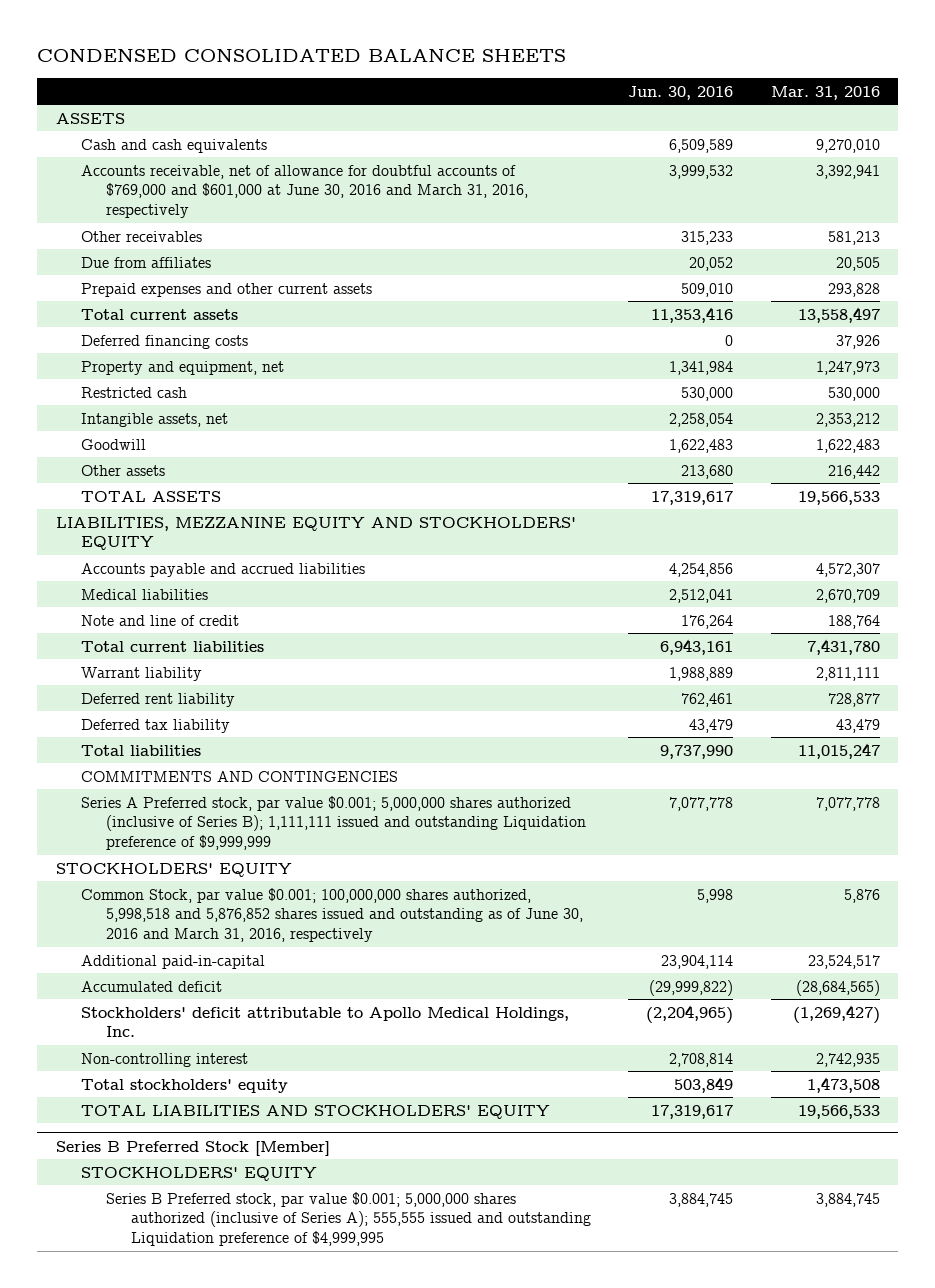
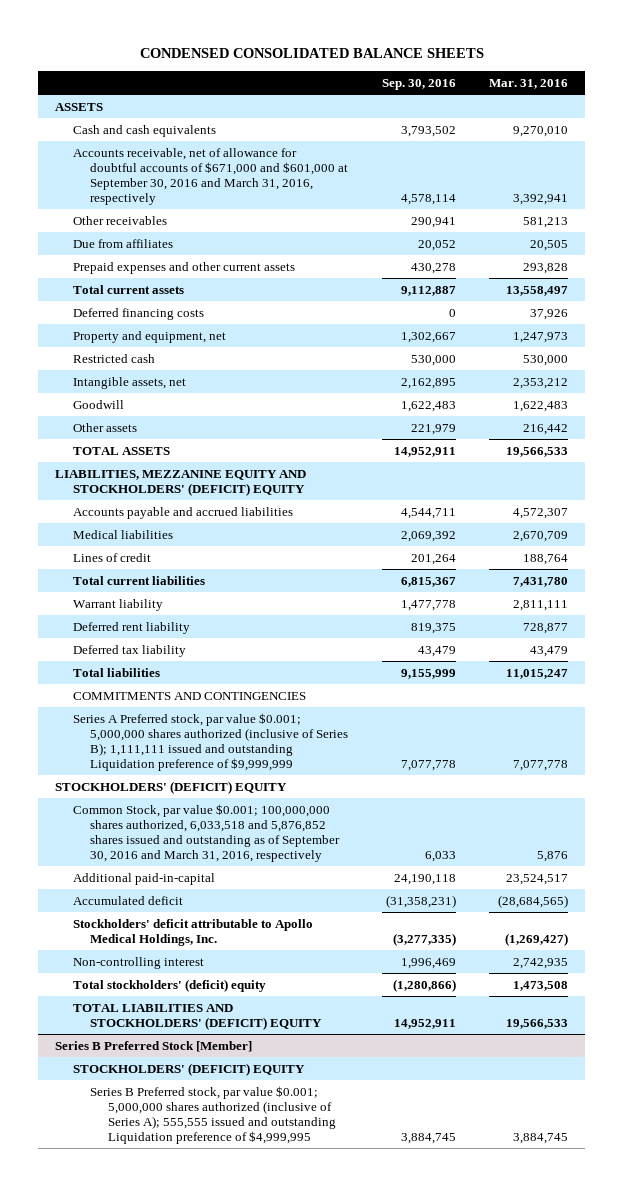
[628,85,734,100] Jun. 30, 2016 -> none
none -> [381,78,456,90] Sep. 30, 2016
[80,164,528,219] Accounts receivable, net of allowance for doubtful accounts of $769,000 and $601,000 at June 30, 2016 and March 31, 2016, respectively -> [72,147,349,205] Accounts receivable, net of allowance for doubtful accounts of $671,000 and $601,000 at September 30, 2016 and March 31, 2016, respectively
[55,516,576,551] LIABILITIES, MEZZANINE EQUITY AND STOCKHOLDERS' EQUITY -> [55,469,307,496] LIABILITIES, MEZZANINE EQUITY AND STOCKHOLDERS' (DEFICIT) EQUITY
[80,614,239,626] Note and line of credit -> [72,552,151,562] Lines of credit
[55,862,292,877] STOCKHOLDERS' EQUITY -> [55,780,288,794] STOCKHOLDERS' (DEFICIT) EQUITY
[80,887,583,943] Common Stock, par value $0.001; 100,000,000 shares authorized, 5,998,518 and 5,876,852 shares issued and outstanding as of June 30, 2016 and March 31, 2016, respectively -> [72,803,341,862] Common Stock, par value $0.001; 100,000,000 shares authorized, 6,033,518 and 5,876,852 shares issued and outstanding as of September 30, 2016 and March 31, 2016, respectively
[80,1078,288,1093] Total stockholders' equity -> [72,978,266,992] Total stockholders' (deficit) equity
[80,1104,550,1119] TOTAL LIABILITIES AND STOCKHOLDERS' EQUITY -> [72,1003,323,1030] TOTAL LIABILITIES AND STOCKHOLDERS' (DEFICIT) EQUITY
[80,1166,317,1181] STOCKHOLDERS' EQUITY -> [72,1062,305,1076] STOCKHOLDERS' (DEFICIT) EQUITY

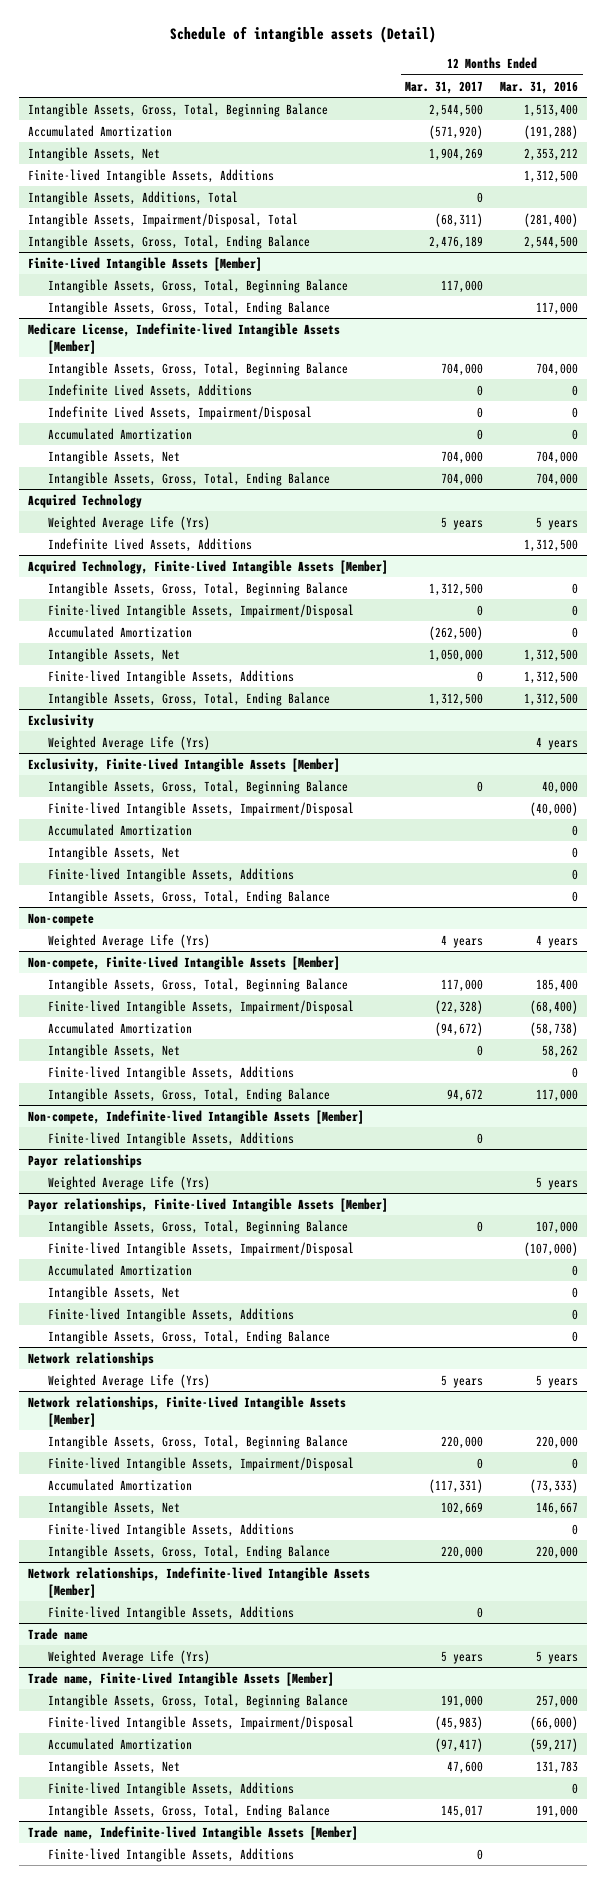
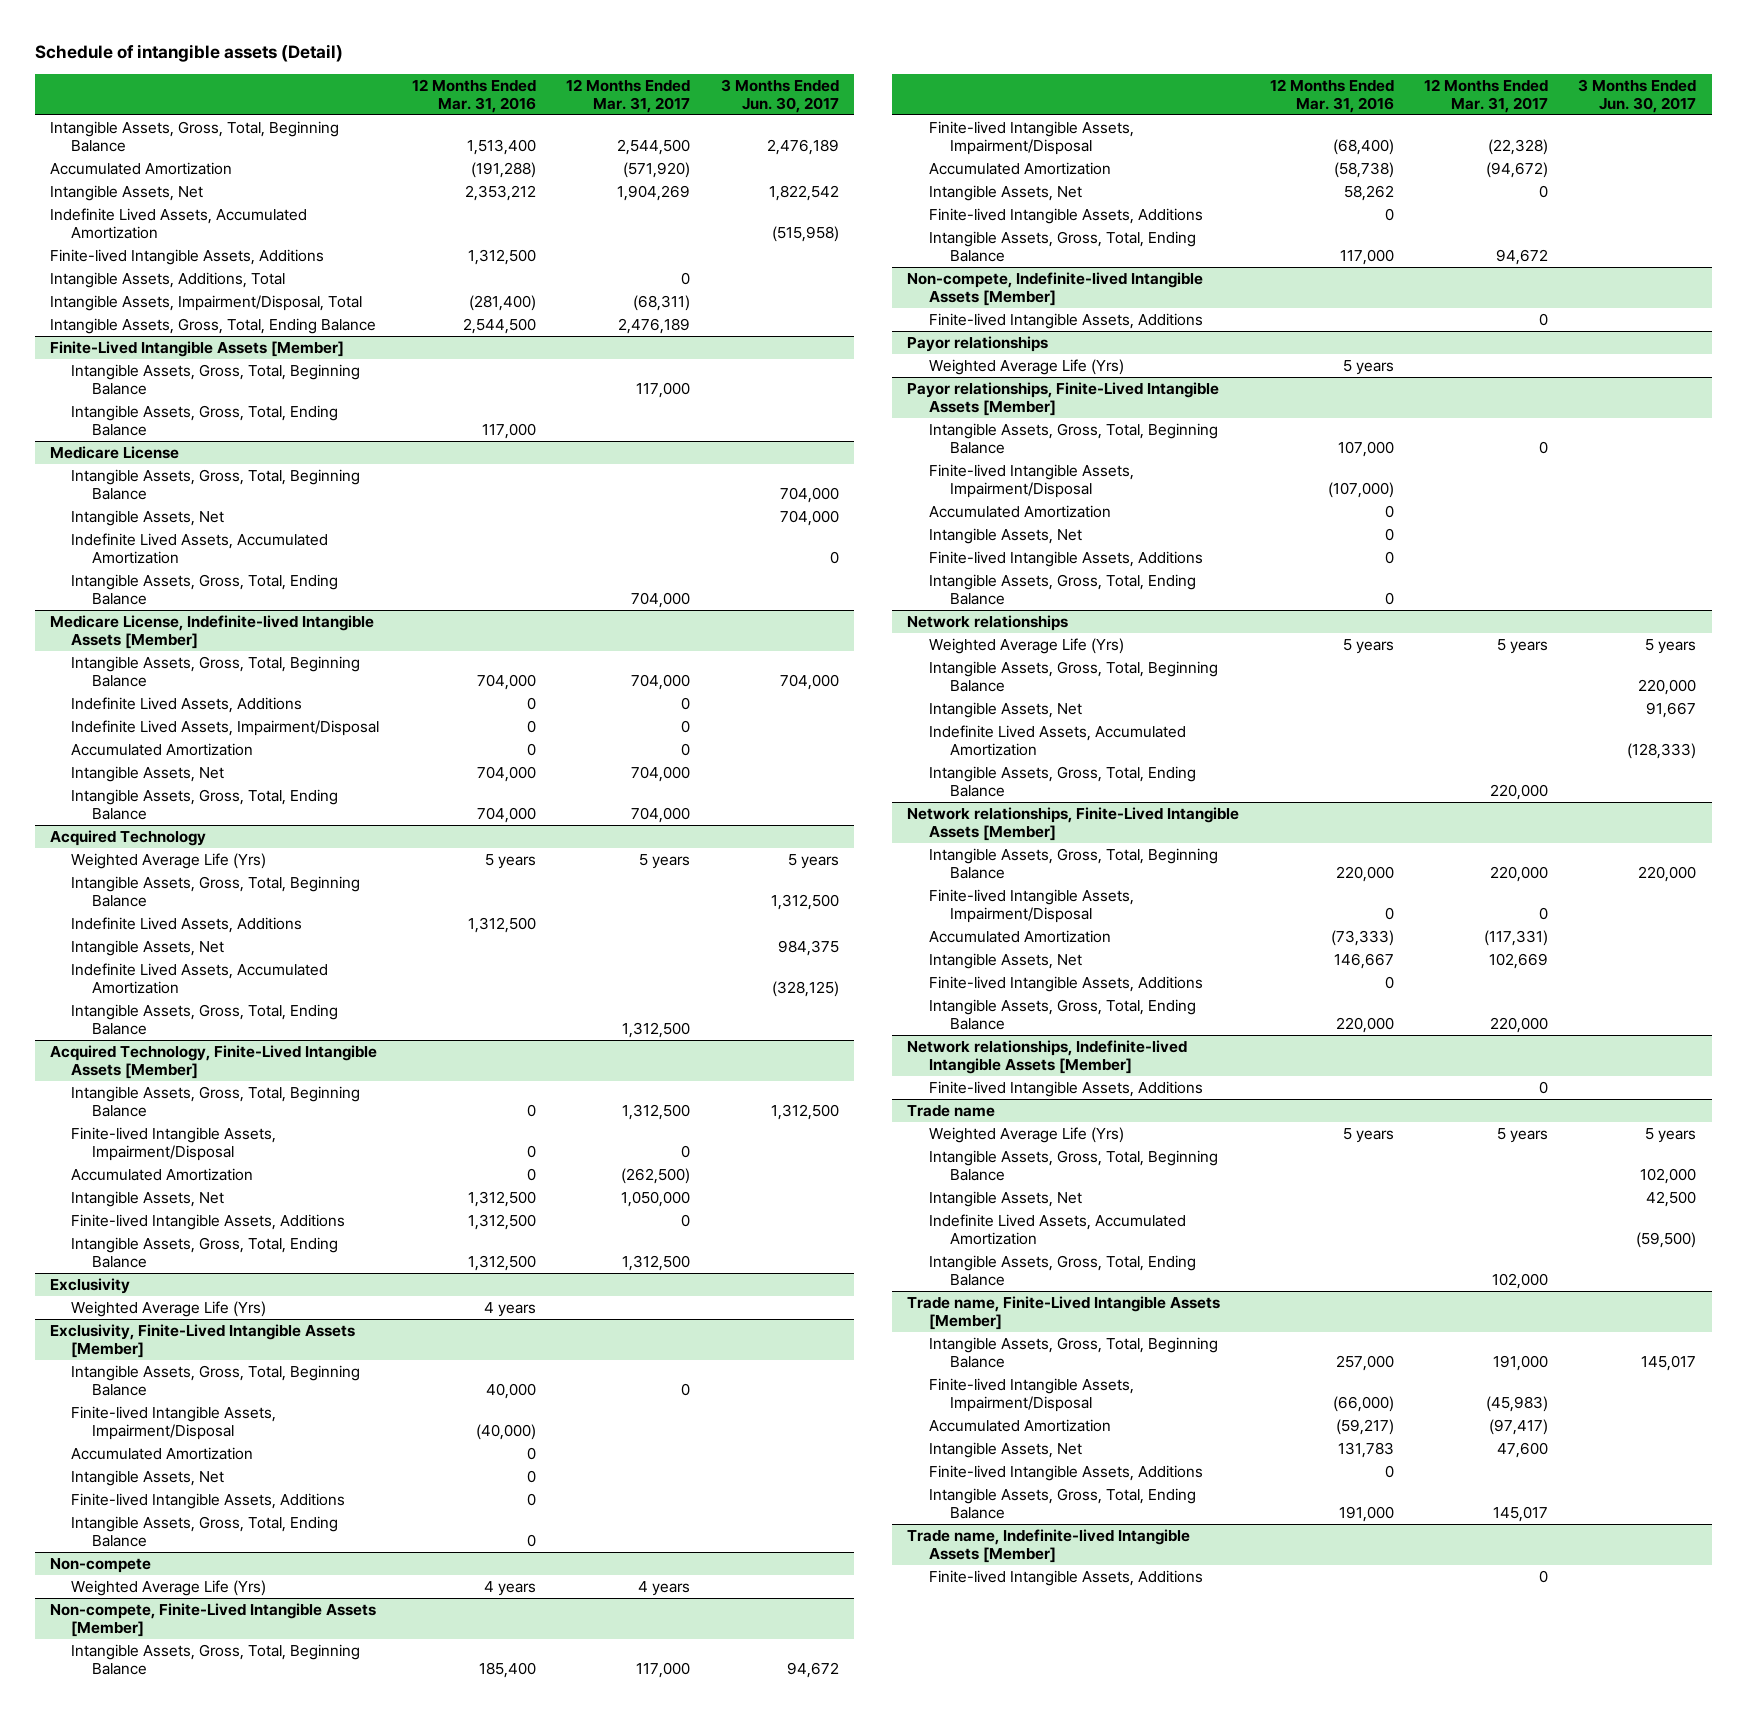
none -> [720,78,839,113] 3 Months Ended Jun. 30, 2017
none -> [49,207,307,239] Indefinite Lived Assets, Accumulated Amortization
none -> [49,445,179,459] Medicare License
none -> [70,468,360,500] Intangible Assets, Gross, Total, Beginning Balance
none -> [70,509,224,526] Intangible Assets, Net
none -> [70,532,328,564] Indefinite Lived Assets, Accumulated Amortization
none -> [70,573,338,605] Intangible Assets, Gross, Total, Ending Balance
none -> [70,875,360,907] Intangible Assets, Gross, Total, Beginning Balance
none -> [70,939,224,956] Intangible Assets, Net
none -> [70,962,328,994] Indefinite Lived Assets, Accumulated Amortization
none -> [70,1003,338,1035] Intangible Assets, Gross, Total, Ending Balance
none -> [928,660,1218,692] Intangible Assets, Gross, Total, Beginning Balance
none -> [928,701,1082,718] Intangible Assets, Net
none -> [928,724,1186,756] Indefinite Lived Assets, Accumulated Amortization
none -> [928,765,1196,797] Intangible Assets, Gross, Total, Ending Balance
none -> [928,1149,1218,1181] Intangible Assets, Gross, Total, Beginning Balance
none -> [928,1190,1082,1207] Intangible Assets, Net
none -> [928,1213,1186,1245] Indefinite Lived Assets, Accumulated Amortization
none -> [928,1254,1196,1286] Intangible Assets, Gross, Total, Ending Balance

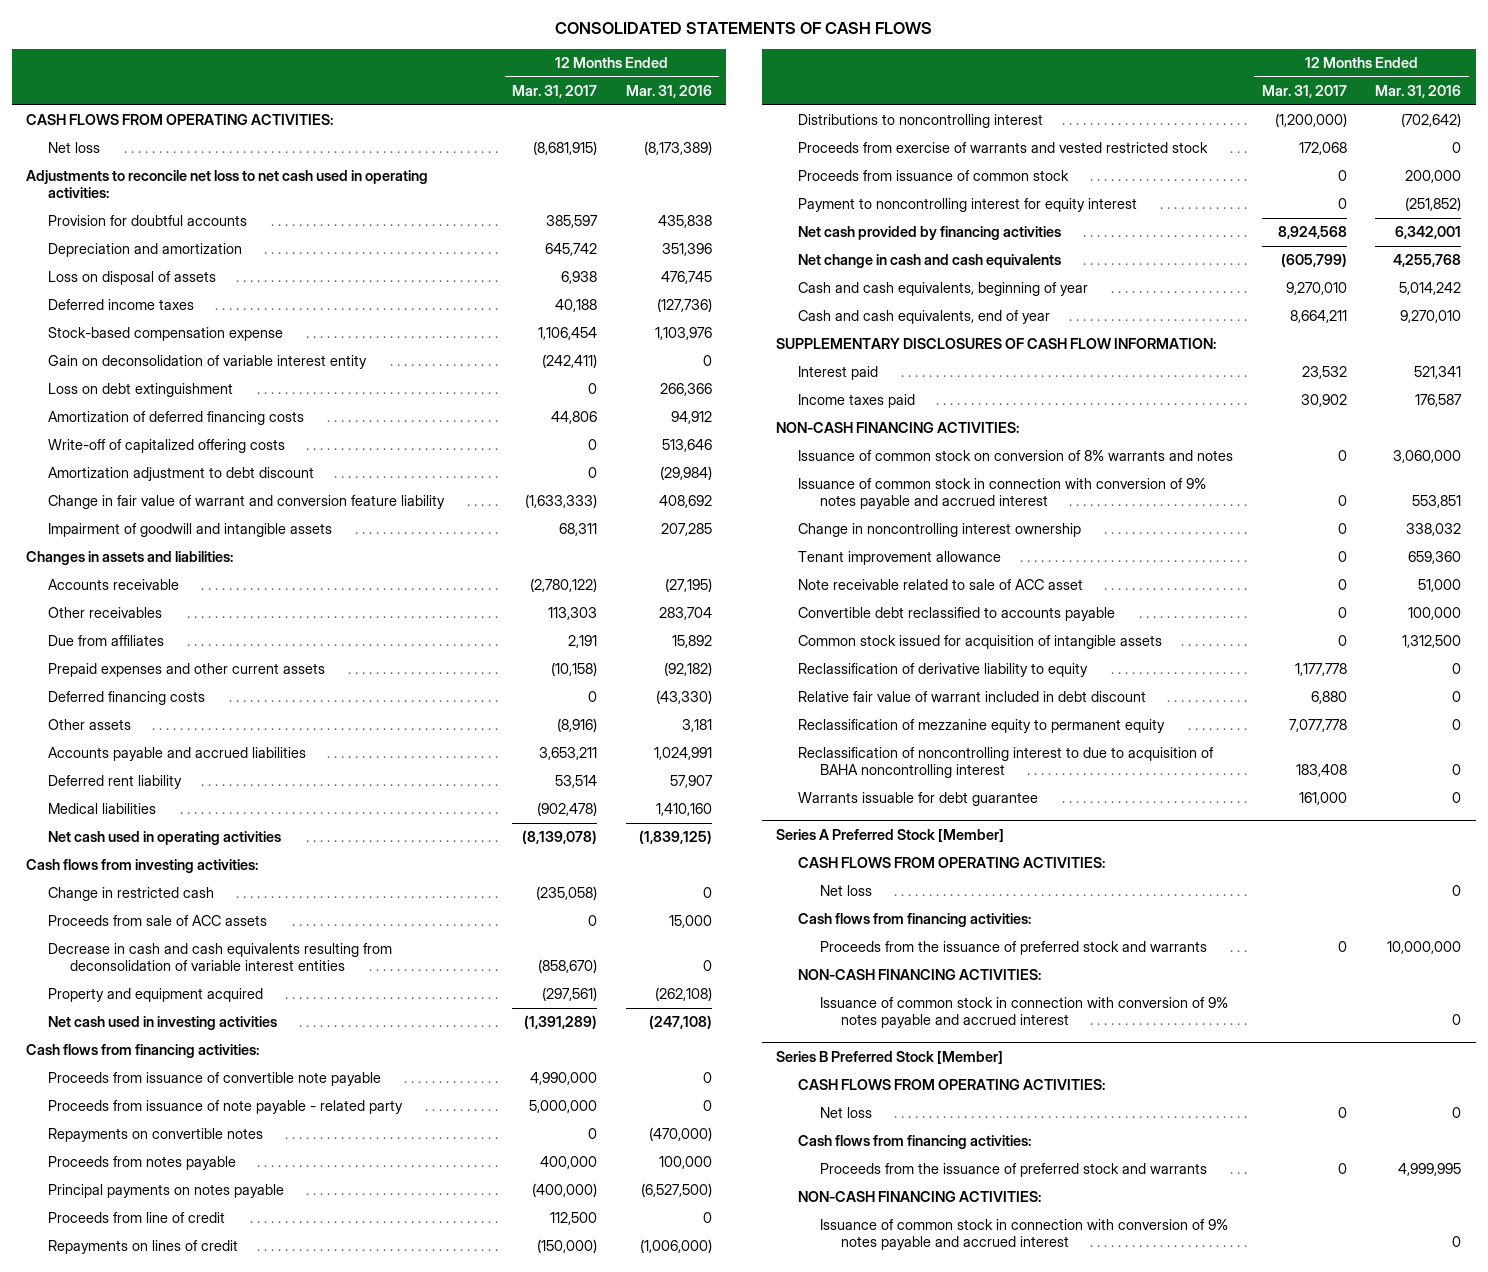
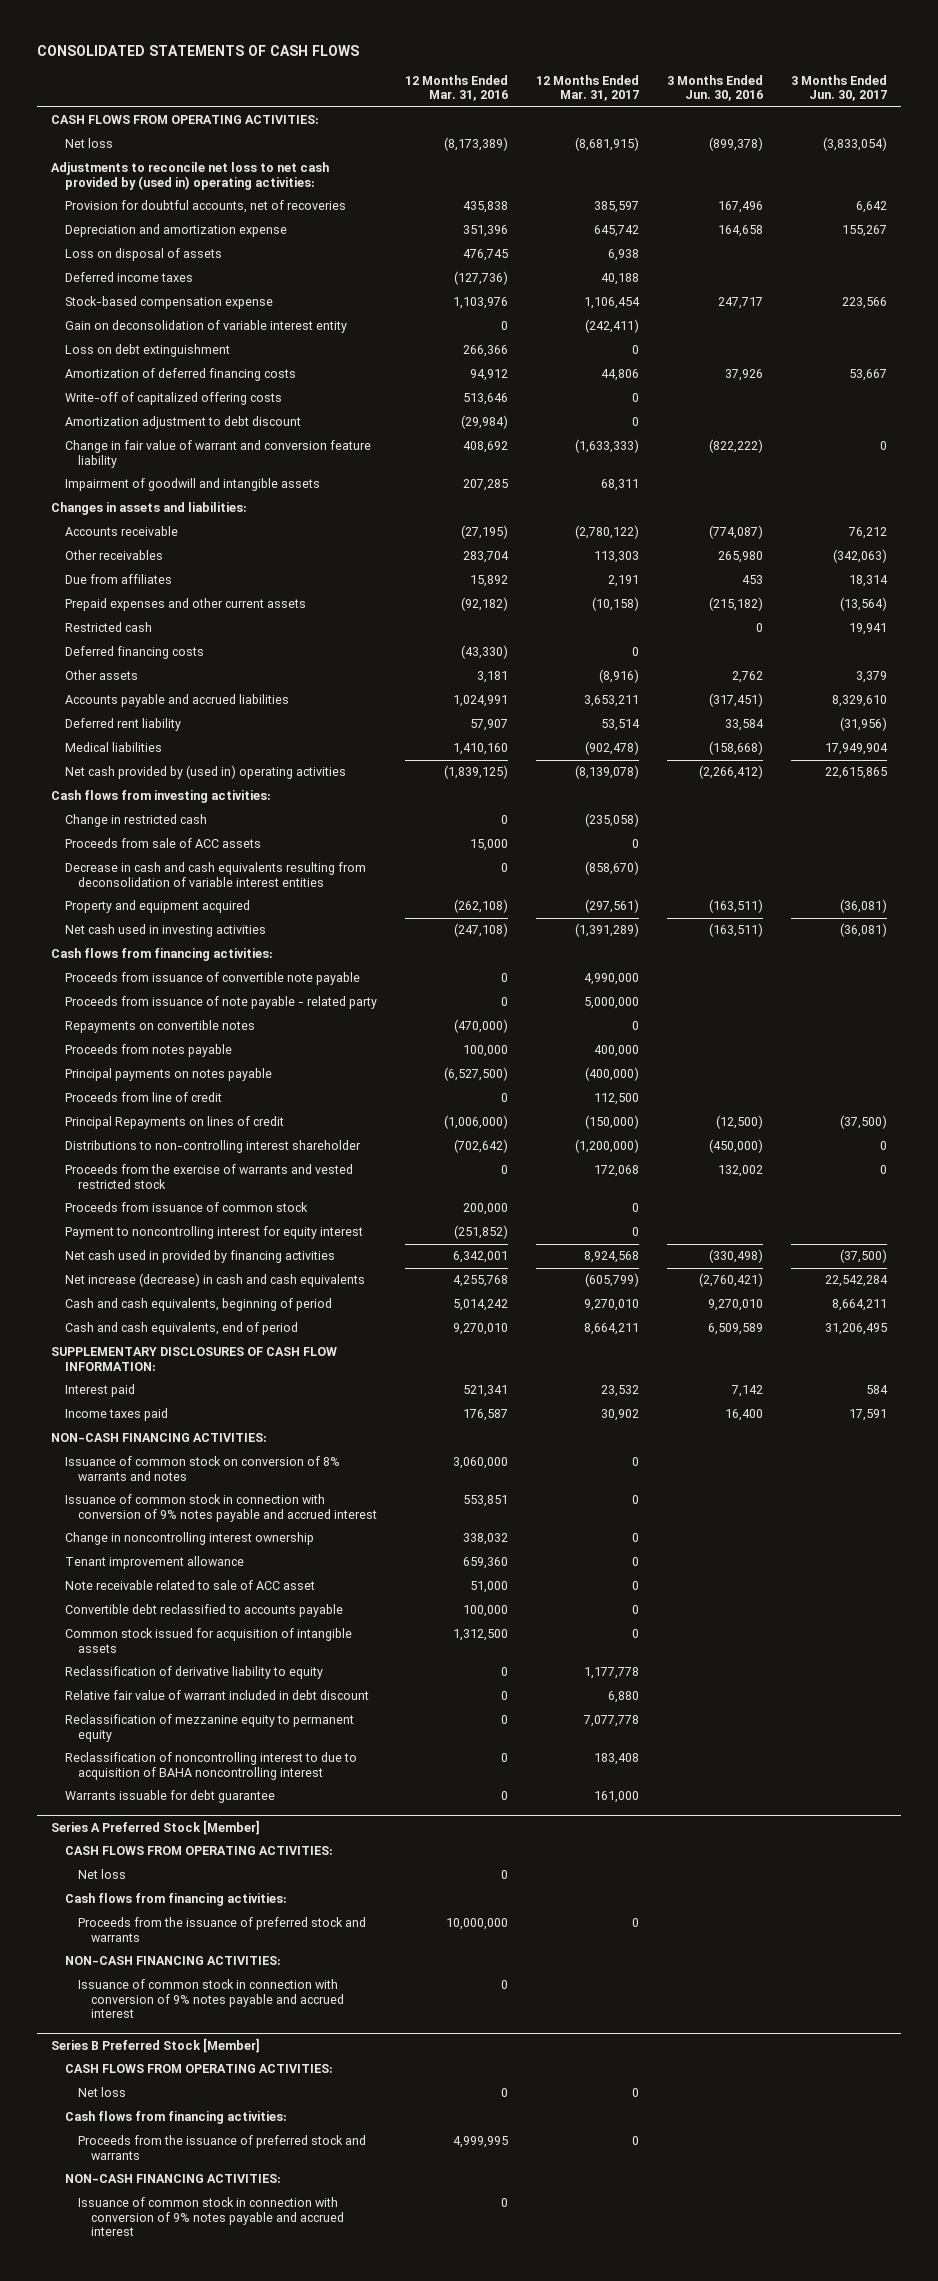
none -> [667,74,764,102] 3 Months Ended Jun. 30, 2016
none -> [791,74,888,102] 3 Months Ended Jun. 30, 2017
[26,170,429,199] Adjustments to reconcile net loss to net cash used in operating activities: -> [51,162,330,190] Adjustments to reconcile net loss to net cash provided by (used in) operating activities:
[48,215,248,227] Provision for doubtful accounts -> [64,200,346,214] Provision for doubtful accounts, net of recoveries
[48,243,243,258] Depreciation and amortization -> [64,224,287,238] Depreciation and amortization expense
none -> [64,622,152,633] Restricted cash
[48,831,282,846] Net cash used in operating activities -> [64,765,346,780] Net cash provided by (used in) operating activities
[48,1240,239,1255] Repayments on lines of credit -> [64,1116,284,1130] Principal Repayments on lines of credit
[797,114,1043,129] Distributions to noncontrolling interest -> [64,1140,361,1154] Distributions to non-controlling interest shareholder
[797,142,1208,154] Proceeds from exercise of warrants and vested restricted stock -> [64,1164,353,1189] Proceeds from the exercise of warrants and vested restricted stock
[797,226,1061,241] Net cash provided by financing activities -> [64,1250,335,1264] Net cash used in provided by financing activities
[797,254,1061,269] Net change in cash and cash equivalents -> [64,1273,365,1288] Net increase (decrease) in cash and cash equivalents
[797,282,1088,297] Cash and cash equivalents, beginning of year -> [64,1298,332,1312] Cash and cash equivalents, beginning of period
[797,310,1050,325] Cash and cash equivalents, end of year -> [64,1322,298,1336] Cash and cash equivalents, end of period

